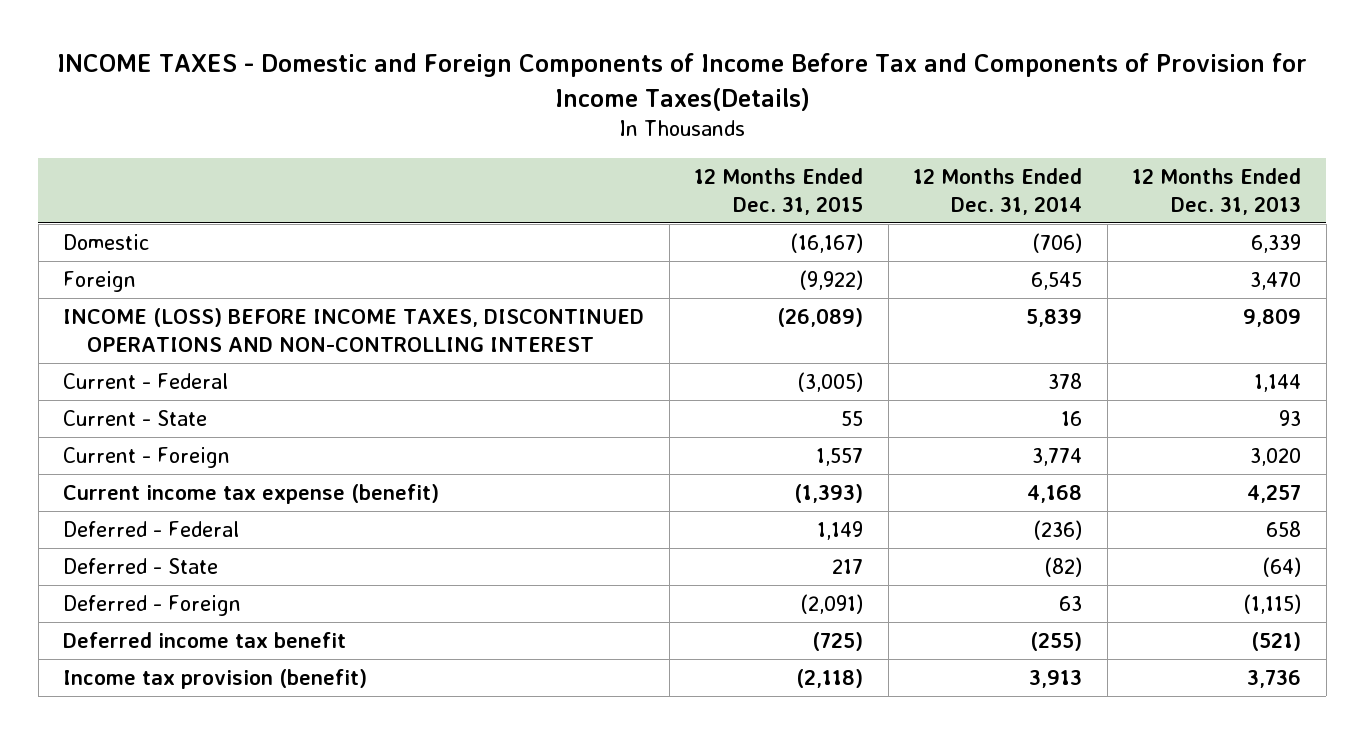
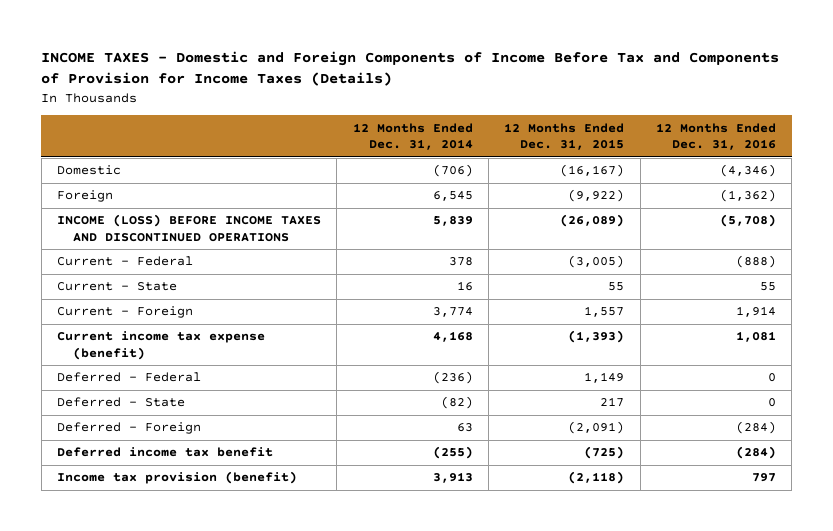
[57,53,1308,111] INCOME TAXES - Domestic and Foreign Components of Income Before Tax and Components of Provision for Income Taxes(Details) -> [41,51,780,87] INCOME TAXES - Domestic and Foreign Components of Income Before Tax and Components of Provision for Income Taxes (Details)
[1132,168,1302,215] 12 Months Ended Dec. 31, 2013 -> none
none -> [656,122,777,151] 12 Months Ended Dec. 31, 2016
[63,307,645,352] INCOME (LOSS) BEFORE INCOME TAXES, DISCONTINUED OPERATIONS AND NON-CONTROLLING INTEREST -> [56,214,321,243] INCOME (LOSS) BEFORE INCOME TAXES AND DISCONTINUED OPERATIONS

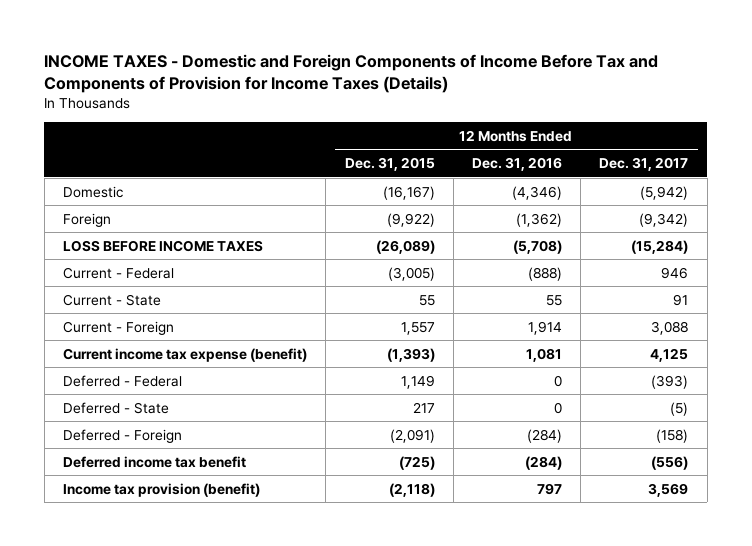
[352,122,473,151] 12 Months Ended Dec. 31, 2014 -> none
none -> [599,157,689,172] Dec. 31, 2017
[56,214,321,243] INCOME (LOSS) BEFORE INCOME TAXES AND DISCONTINUED OPERATIONS -> [63,239,264,252] LOSS BEFORE INCOME TAXES

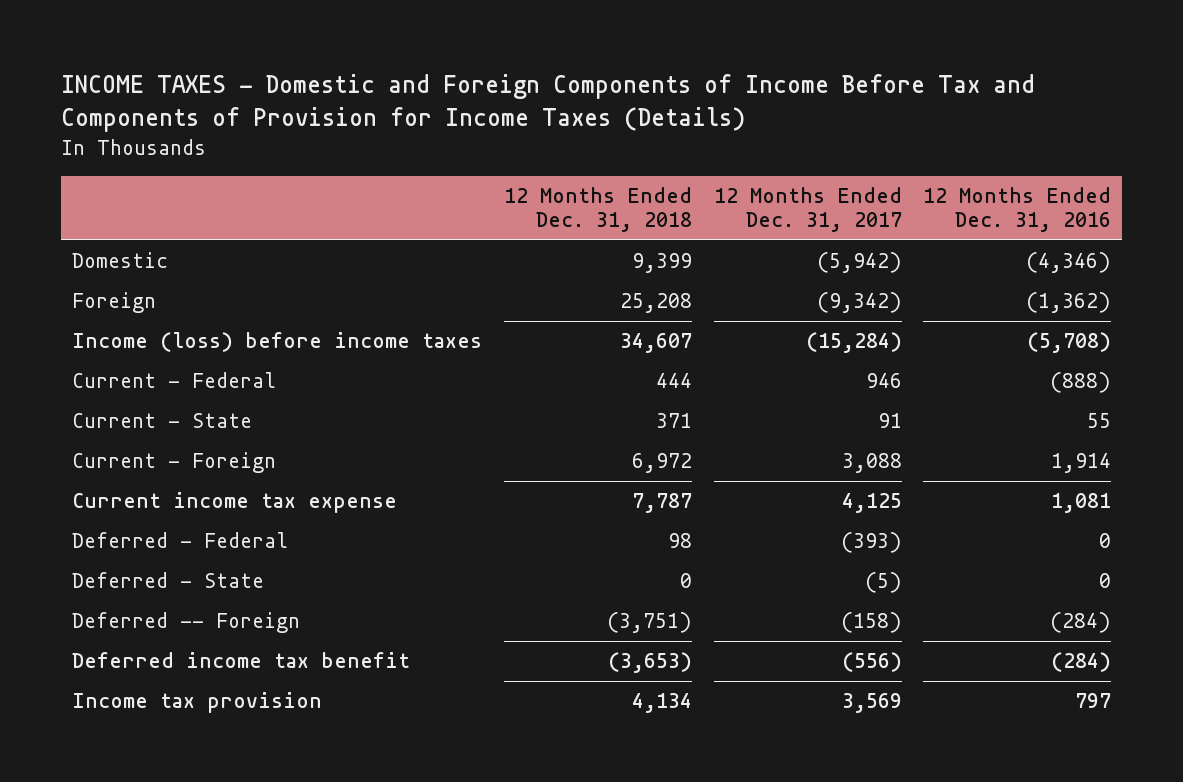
[344,157,435,172] Dec. 31, 2015 -> none
none -> [503,186,692,233] 12 Months Ended Dec. 31, 2018
[63,239,264,252] LOSS BEFORE INCOME TAXES -> [71,332,482,353] Income (loss) before income taxes
[63,347,308,362] Current income tax expense (benefit) -> [71,492,397,514] Current income tax expense
[63,428,183,443] Deferred - Foreign -> [71,612,300,634] Deferred -- Foreign
[63,482,261,497] Income tax provision (benefit) -> [71,692,322,714] Income tax provision

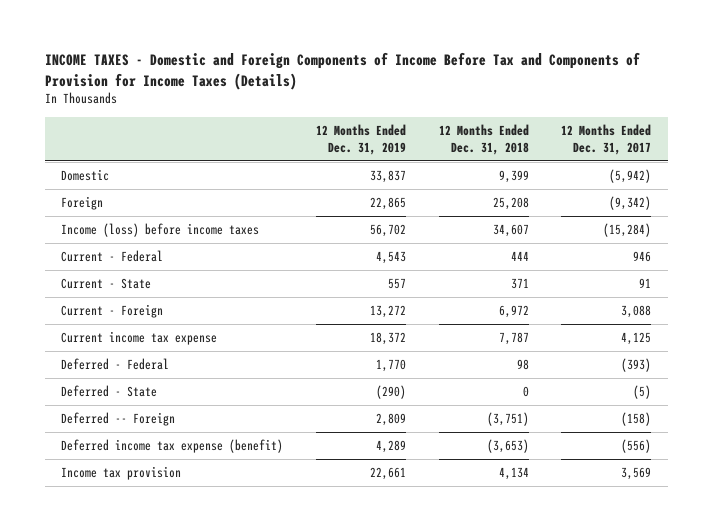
[923,186,1112,233] 12 Months Ended Dec. 31, 2016 -> none
none -> [316,123,407,155] 12 Months Ended Dec. 31, 2019
[71,652,410,669] Deferred income tax benefit -> [61,439,284,454] Deferred income tax expense (benefit)

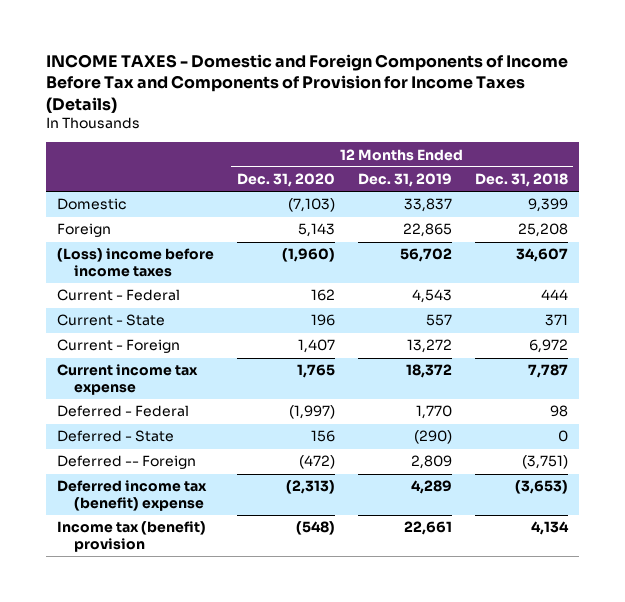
[561,123,652,155] 12 Months Ended Dec. 31, 2017 -> none
none -> [236,173,335,188] Dec. 31, 2020
[61,223,260,238] Income (loss) before income taxes -> [56,248,214,277] (Loss) income before income taxes
[61,439,284,454] Deferred income tax expense (benefit) -> [56,480,207,511] Deferred income tax (benefit) expense
[61,466,182,481] Income tax provision -> [56,521,206,552] Income tax (benefit) provision

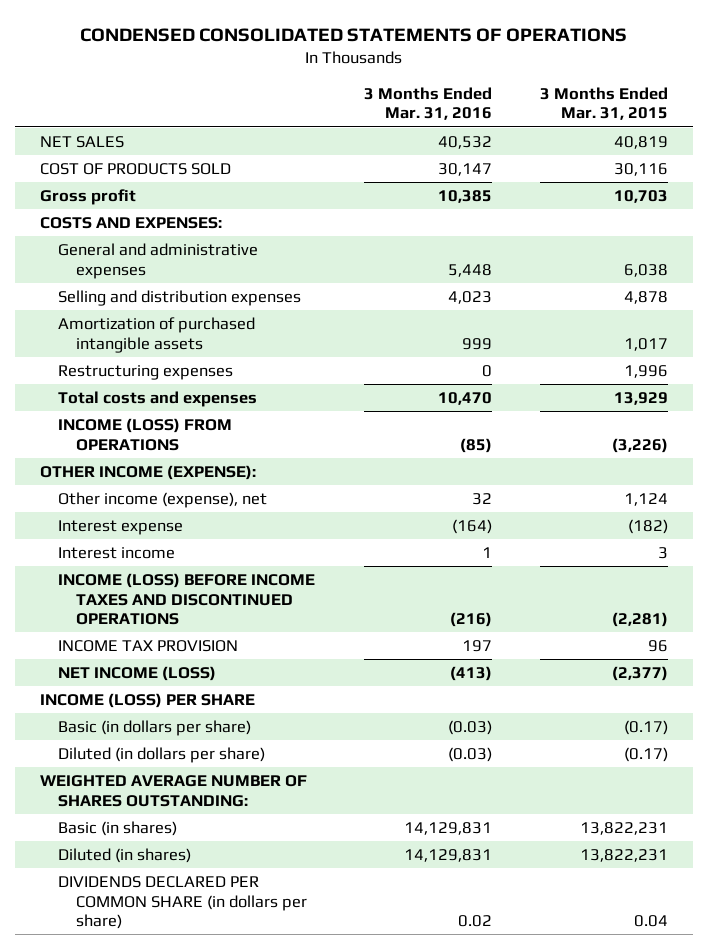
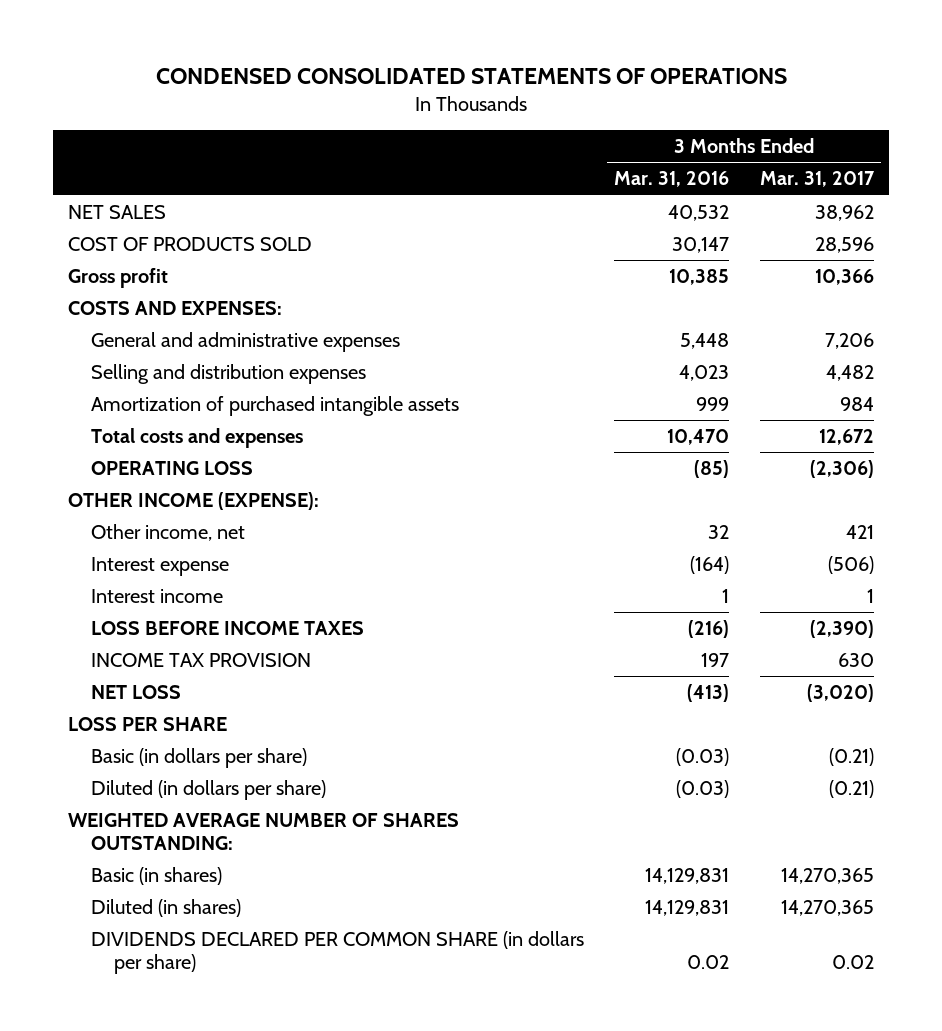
[540,86,669,121] 3 Months Ended Mar. 31, 2015 -> none
none -> [759,171,875,188] Mar. 31, 2017
[57,364,233,380] Restructuring expenses -> none
[57,417,232,451] INCOME (LOSS) FROM OPERATIONS -> [91,460,254,475] OPERATING LOSS
[57,491,267,508] Other income (expense), net -> [91,523,246,541] Other income, net
[57,572,315,626] INCOME (LOSS) BEFORE INCOME TAXES AND DISCONTINUED OPERATIONS -> [91,620,365,635] LOSS BEFORE INCOME TAXES
[57,665,216,681] NET INCOME (LOSS) -> [91,684,182,699] NET LOSS
[39,692,255,708] INCOME (LOSS) PER SHARE -> [68,716,228,731] LOSS PER SHARE

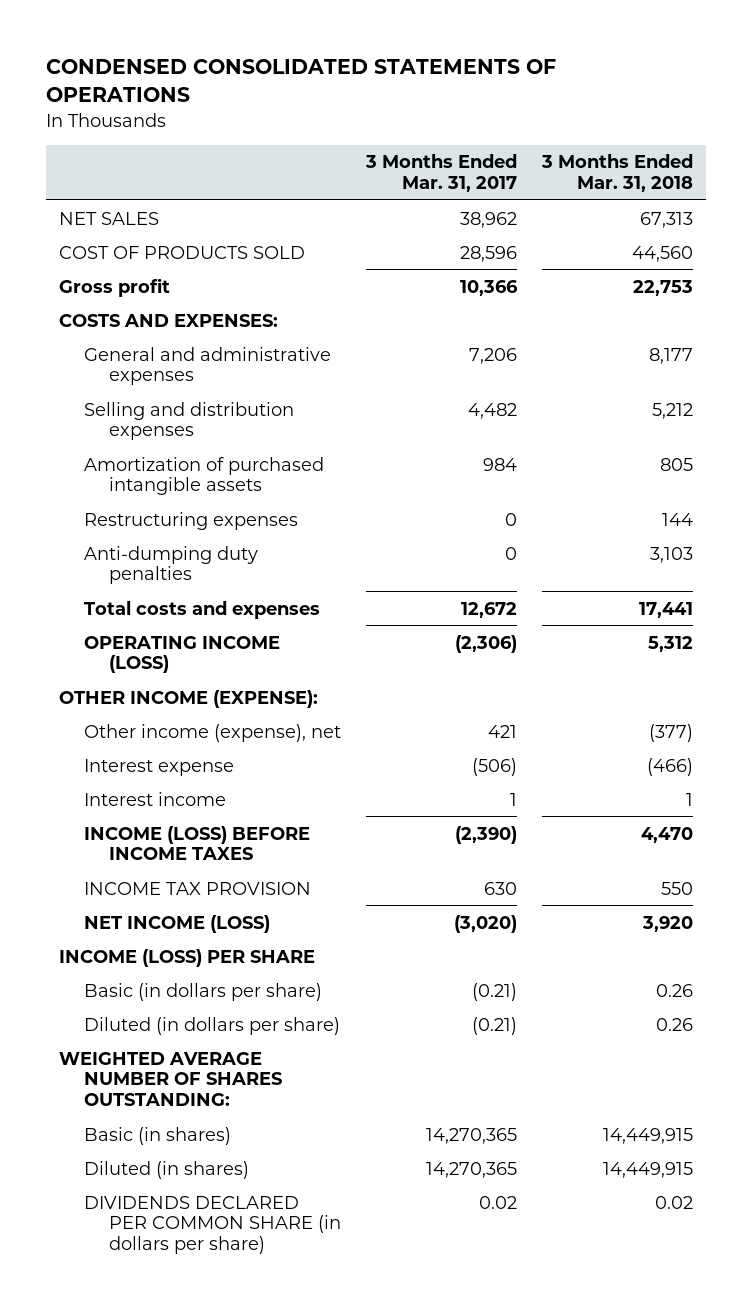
[614,171,730,188] Mar. 31, 2016 -> none
none -> [541,154,694,193] 3 Months Ended Mar. 31, 2018
none -> [83,511,298,530] Restructuring expenses
none -> [83,545,258,585] Anti-dumping duty penalties
[91,460,254,475] OPERATING LOSS -> [83,635,280,674] OPERATING INCOME (LOSS)
[91,523,246,541] Other income, net -> [83,723,341,742] Other income (expense), net
[91,620,365,635] LOSS BEFORE INCOME TAXES -> [83,825,310,861] INCOME (LOSS) BEFORE INCOME TAXES
[91,684,182,699] NET LOSS -> [83,914,270,933] NET INCOME (LOSS)
[68,716,228,731] LOSS PER SHARE -> [58,948,315,967] INCOME (LOSS) PER SHARE

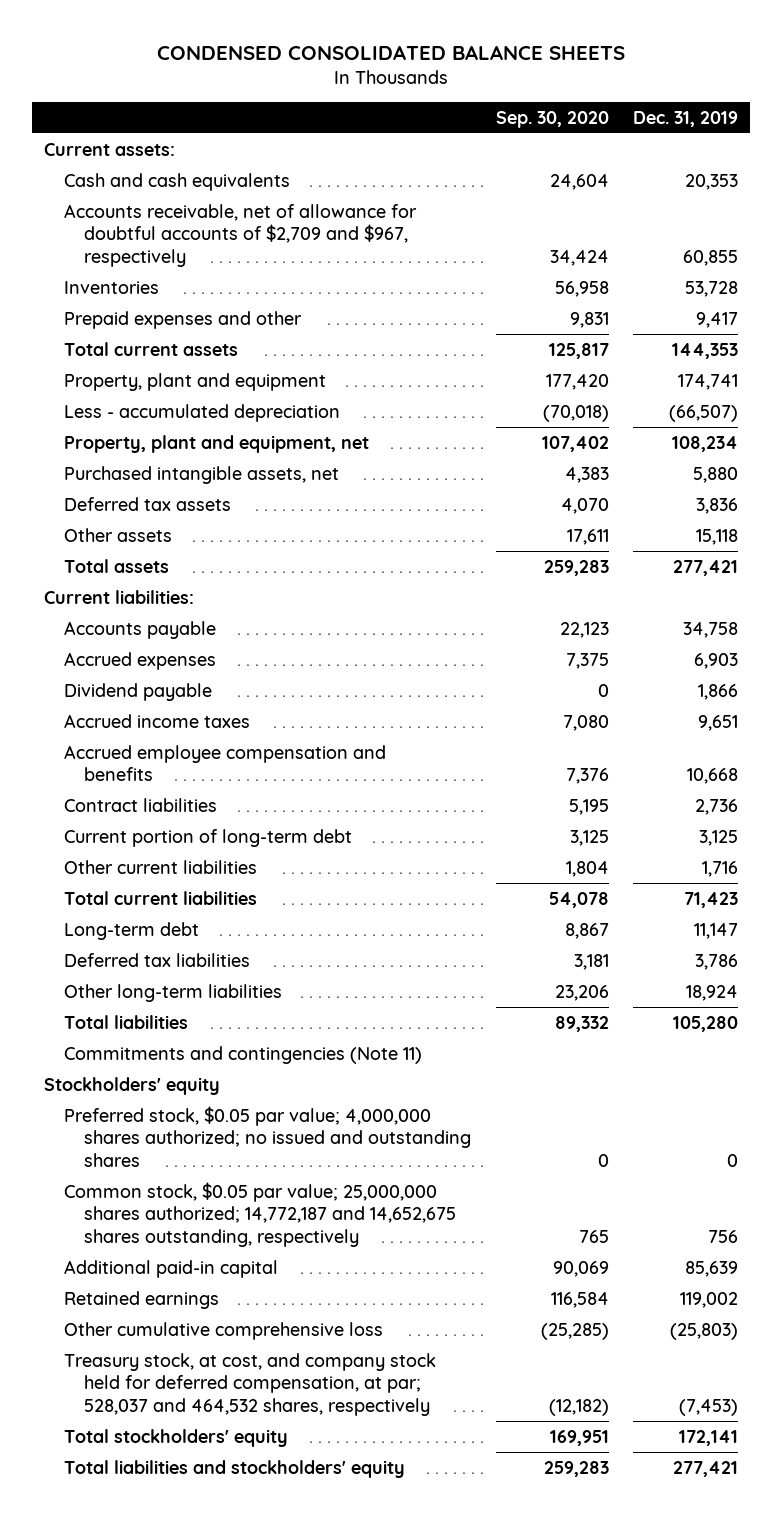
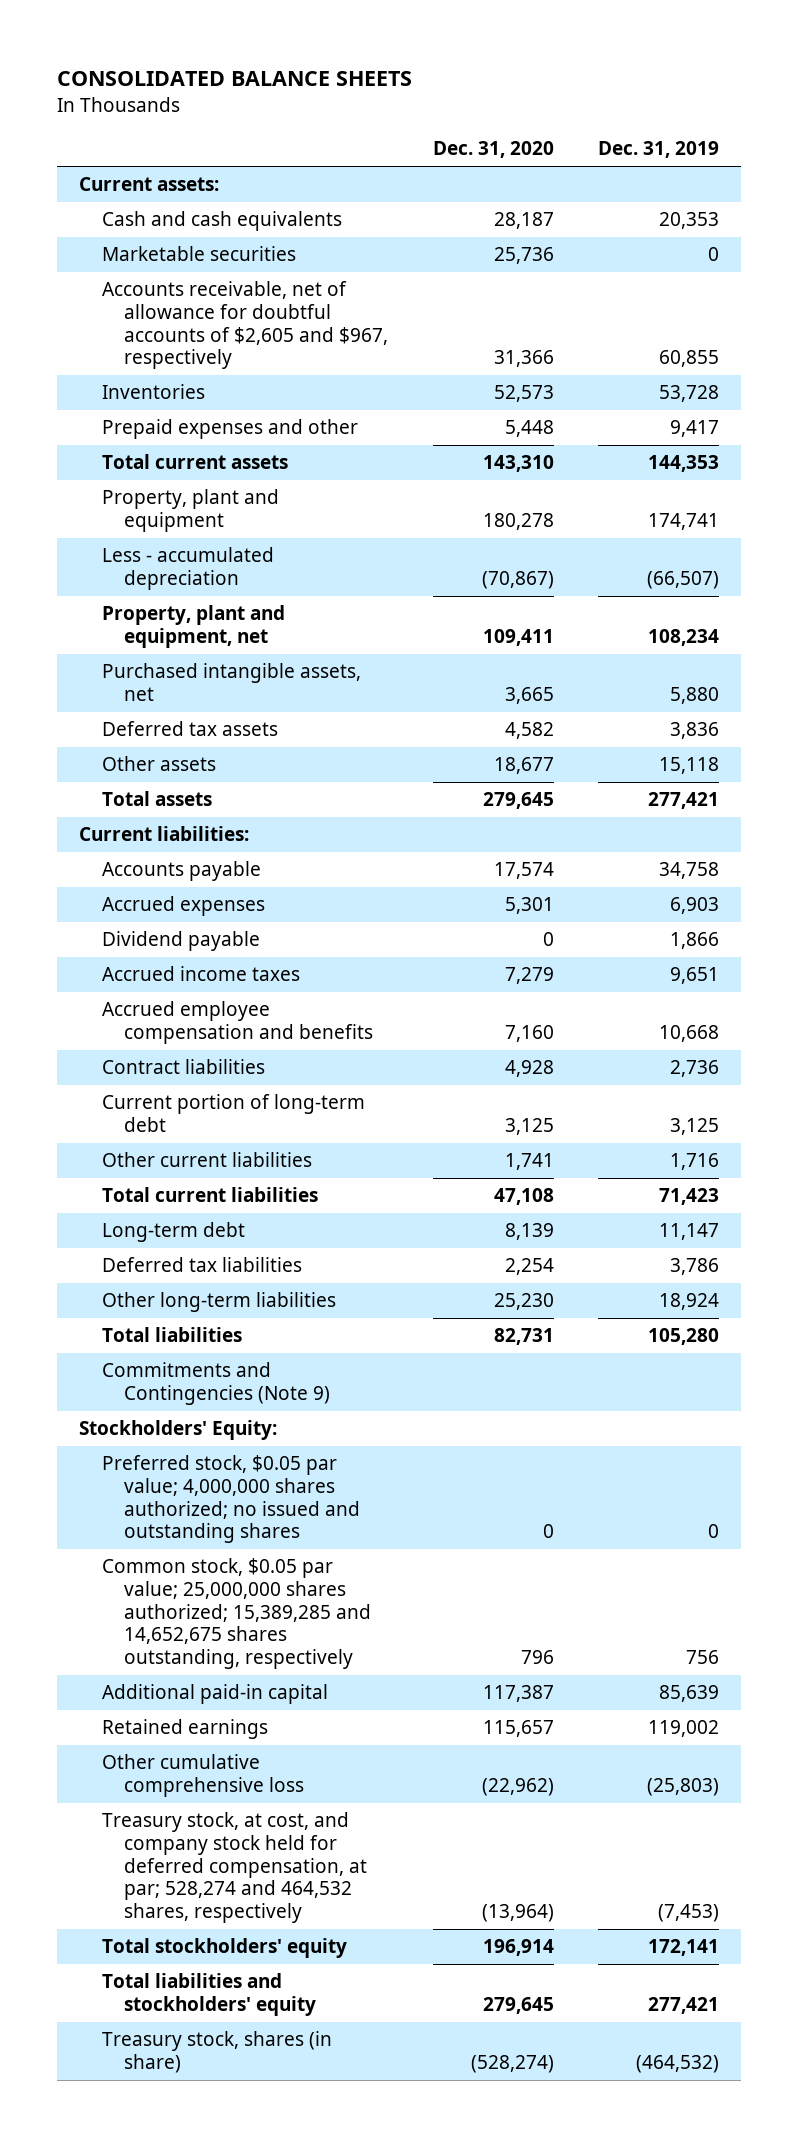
[157,44,626,60] CONDENSED CONSOLIDATED BALANCE SHEETS -> [57,71,413,87] CONSOLIDATED BALANCE SHEETS
[495,110,609,128] Sep. 30, 2020 -> none
none -> [432,141,554,159] Dec. 31, 2020
none -> [101,246,296,262] Marketable securities
[64,203,418,267] Accounts receivable, net of allowance for doubtful accounts of $2,709 and $967, respectively -> [101,281,389,370] Accounts receivable, net of allowance for doubtful accounts of $2,605 and $967, respectively
[64,1045,423,1064] Commitments and contingencies (Note 11) -> [101,1362,331,1406] Commitments and Contingencies (Note 9)
[44,1076,221,1095] Stockholders' equity -> [79,1420,278,1441] Stockholders' Equity:
[64,1181,457,1247] Common stock, $0.05 par value; 25,000,000 shares authorized; 14,772,187 and 14,652,675 shares outstanding, respectively -> [101,1558,372,1670] Common stock, $0.05 par value; 25,000,000 shares authorized; 15,389,285 and 14,652,675 shares outstanding, respectively
[64,1352,437,1416] Treasury stock, at cost, and company stock held for deferred compensation, at par; 528,037 and 464,532 shares, respectively -> [101,1812,368,1924] Treasury stock, at cost, and company stock held for deferred compensation, at par; 528,274 and 464,532 shares, respectively
none -> [101,2031,332,2074] Treasury stock, shares (in share)

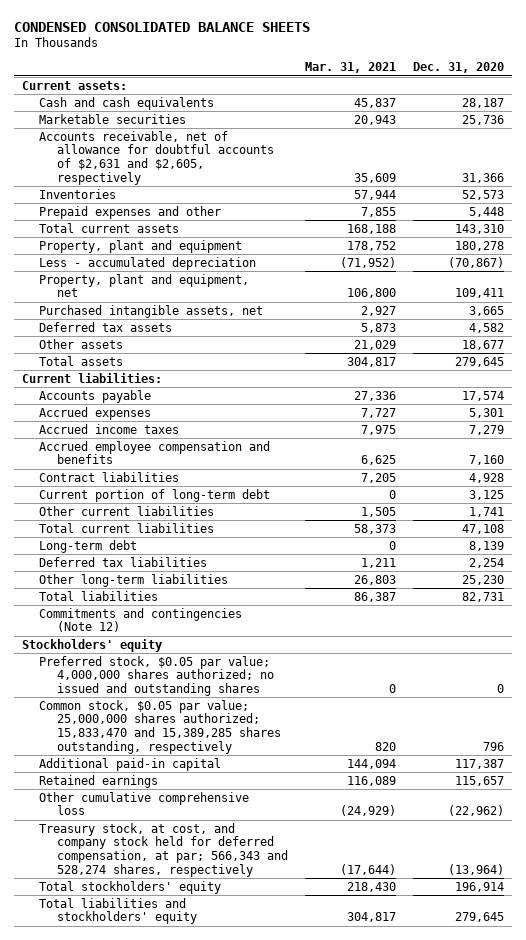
[57,71,413,87] CONSOLIDATED BALANCE SHEETS -> [13,21,310,32] CONDENSED CONSOLIDATED BALANCE SHEETS
[598,141,720,159] Dec. 31, 2019 -> none
none -> [304,62,396,74] Mar. 31, 2021
[101,281,389,370] Accounts receivable, net of allowance for doubtful accounts of $2,605 and $967, respectively -> [39,130,274,185] Accounts receivable, net of allowance for doubtful accounts of $2,631 and $2,605, respectively
[101,931,260,952] Dividend payable -> none
[101,1362,331,1406] Commitments and Contingencies (Note 9) -> [39,607,243,633] Commitments and contingencies (Note 12)
[79,1420,278,1441] Stockholders' Equity: -> [22,638,163,652] Stockholders' equity
[101,1558,372,1670] Common stock, $0.05 par value; 25,000,000 shares authorized; 15,389,285 and 14,652,675 shares outstanding, respectively -> [39,699,281,754] Common stock, $0.05 par value; 25,000,000 shares authorized; 15,833,470 and 15,389,285 shares outstanding, respectively
[101,1812,368,1924] Treasury stock, at cost, and company stock held for deferred compensation, at par; 528,274 and 464,532 shares, respectively -> [39,822,288,877] Treasury stock, at cost, and company stock held for deferred compensation, at par; 566,343 and 528,274 shares, respectively
[101,2031,332,2074] Treasury stock, shares (in share) -> none

